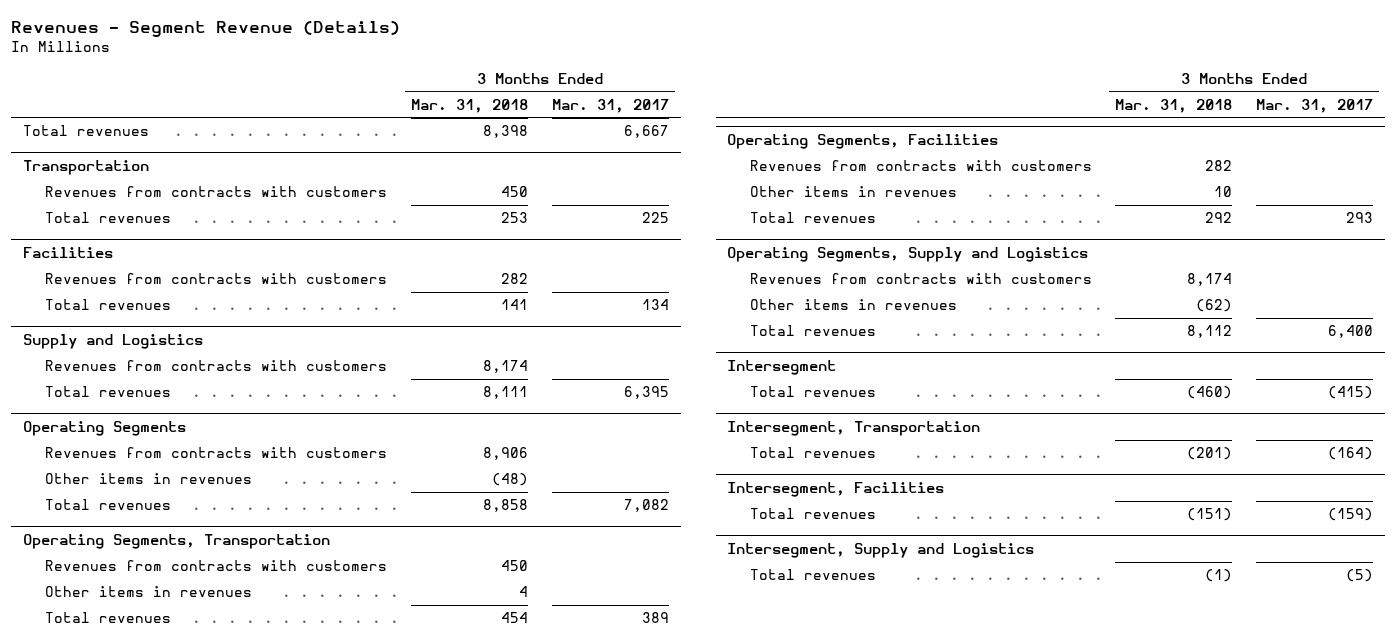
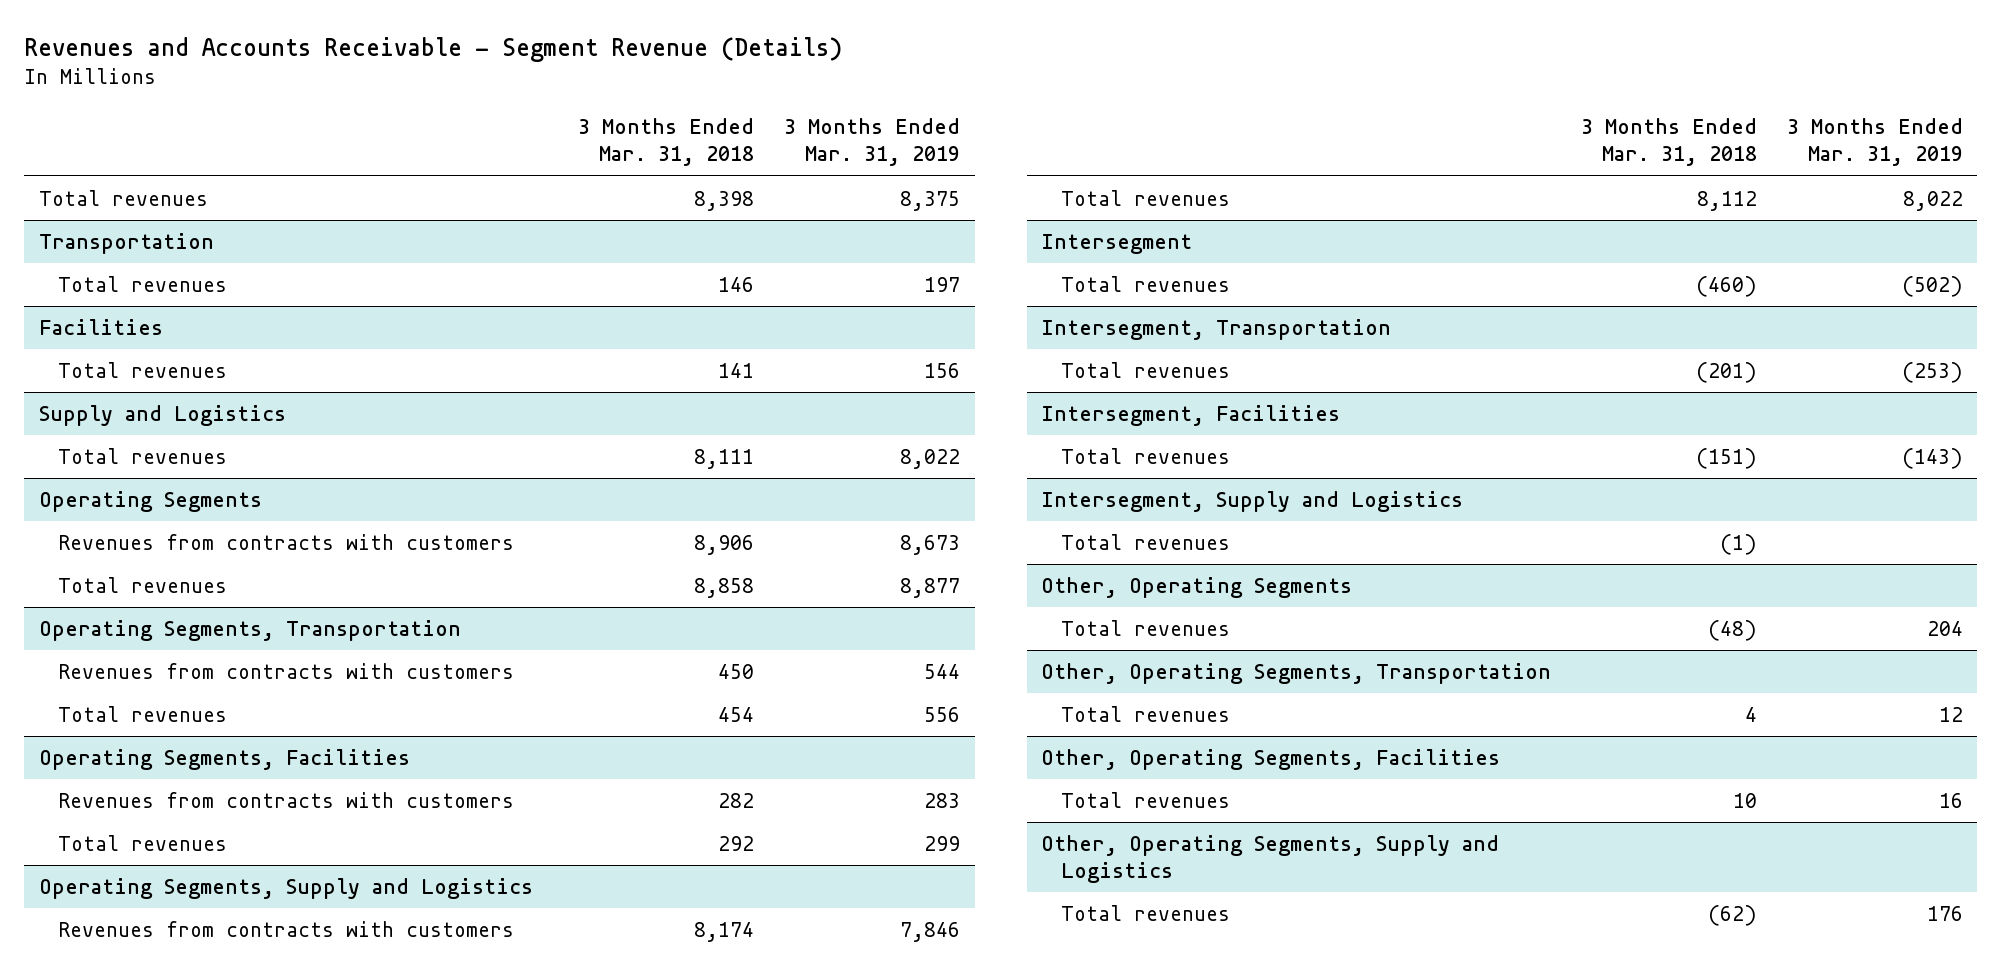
[11,20,401,37] Revenues - Segment Revenue (Details) -> [23,37,842,63] Revenues and Accounts Receivable - Segment Revenue (Details)
[552,98,670,113] Mar. 31, 2017 -> none
none -> [783,118,960,167] 3 Months Ended Mar. 31, 2019
[45,186,388,198] Revenues from contracts with customers -> none
[501,212,529,224] 253 -> [718,276,755,292] 146
[45,273,388,285] Revenues from contracts with customers -> none
[45,360,388,372] Revenues from contracts with customers -> none
[45,473,253,485] Other items in revenues -> none
[45,586,253,598] Other items in revenues -> none
[749,186,957,198] Other items in revenues -> none
[749,299,957,311] Other items in revenues -> none
none -> [1041,576,1353,598] Other, Operating Segments
none -> [1060,619,1230,636] Total revenues
none -> [1041,662,1552,684] Other, Operating Segments, Transportation
none -> [1060,705,1230,722] Total revenues
none -> [1041,748,1501,770] Other, Operating Segments, Facilities
none -> [1060,791,1230,808] Total revenues
none -> [1041,834,1500,883] Other, Operating Segments, Supply and Logistics
none -> [1060,904,1230,921] Total revenues

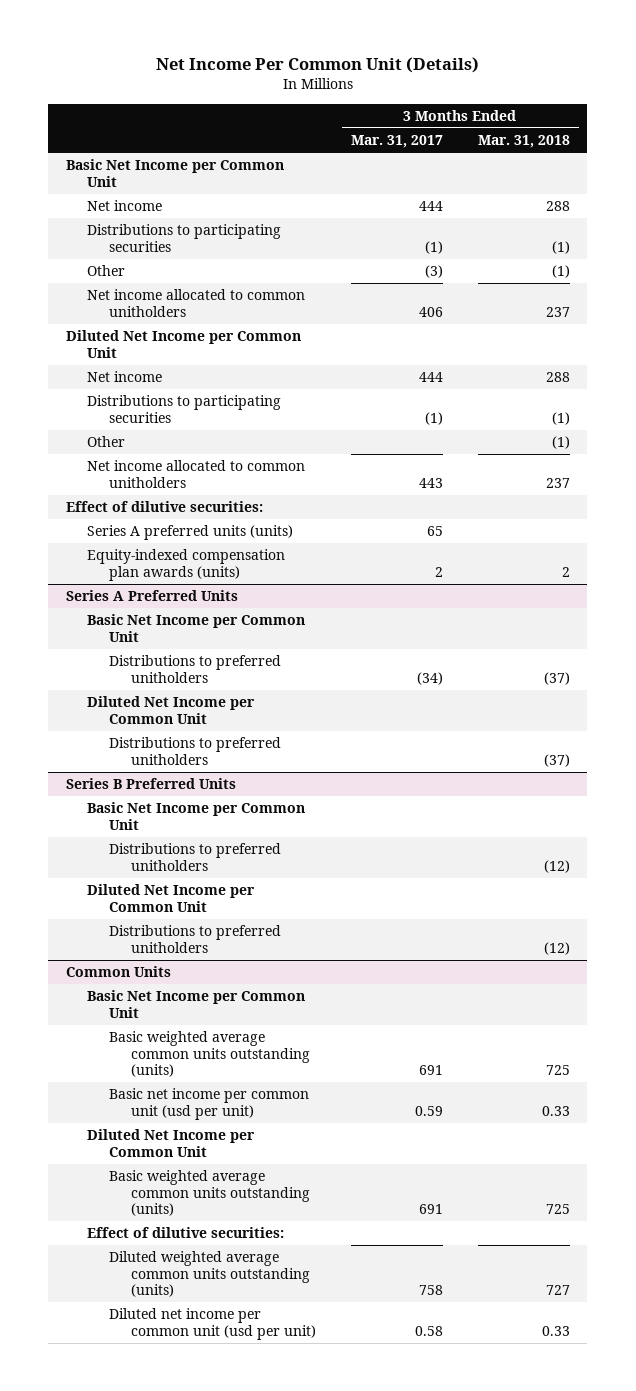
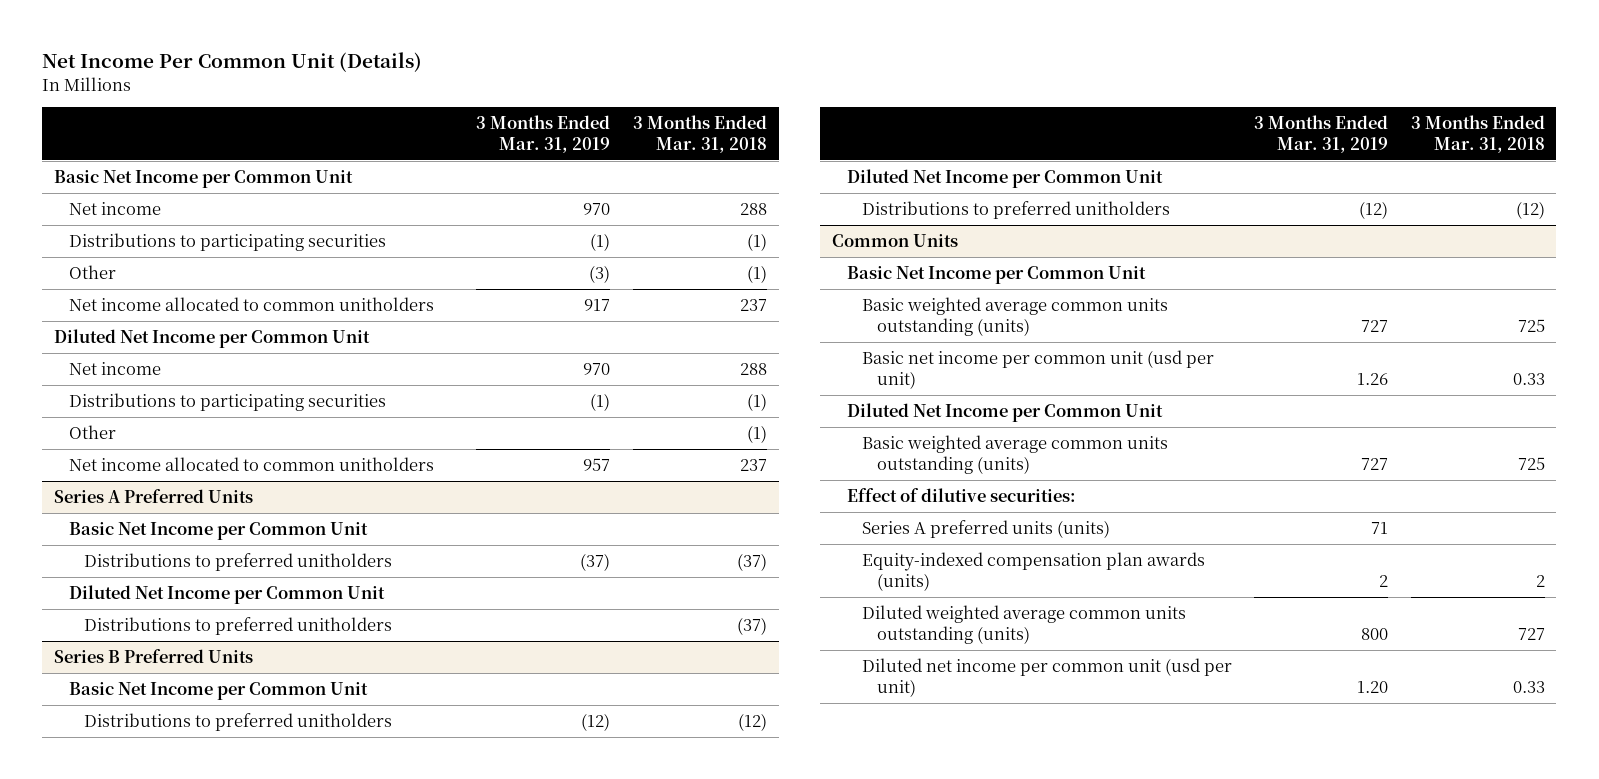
[351,135,444,149] Mar. 31, 2017 -> none
none -> [476,115,611,154] 3 Months Ended Mar. 31, 2019
[65,501,263,513] Effect of dilutive securities: -> none
[87,525,294,541] Series A preferred units (units) -> none
[87,549,286,581] Equity-indexed compensation plan awards (units) -> none
none -> [861,520,1110,539] Series A preferred units (units)
none -> [861,552,1205,591] Equity-indexed compensation plan awards (units)

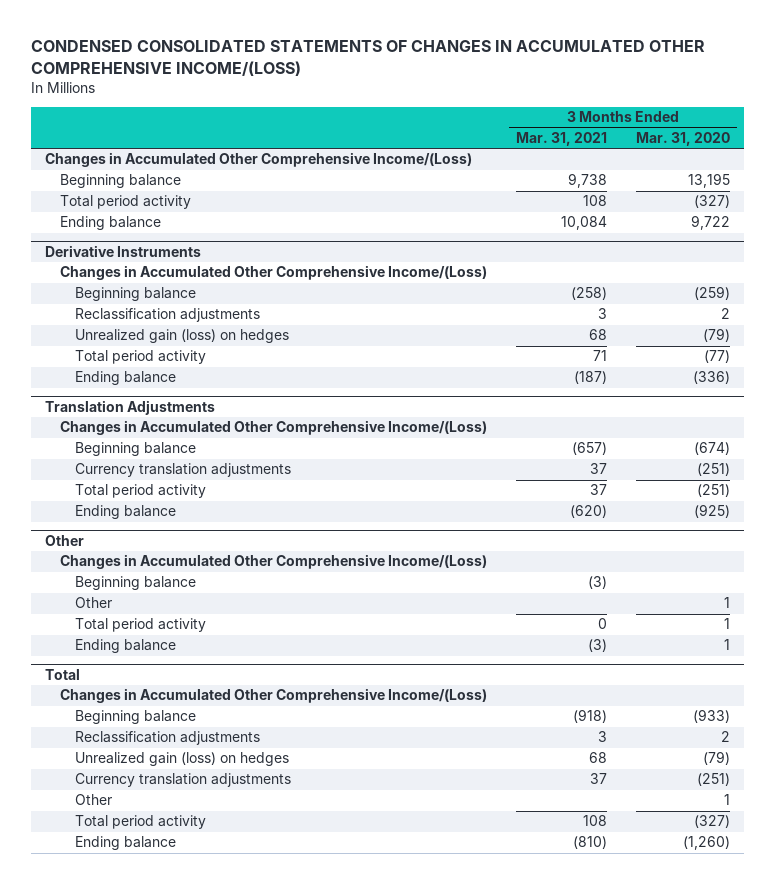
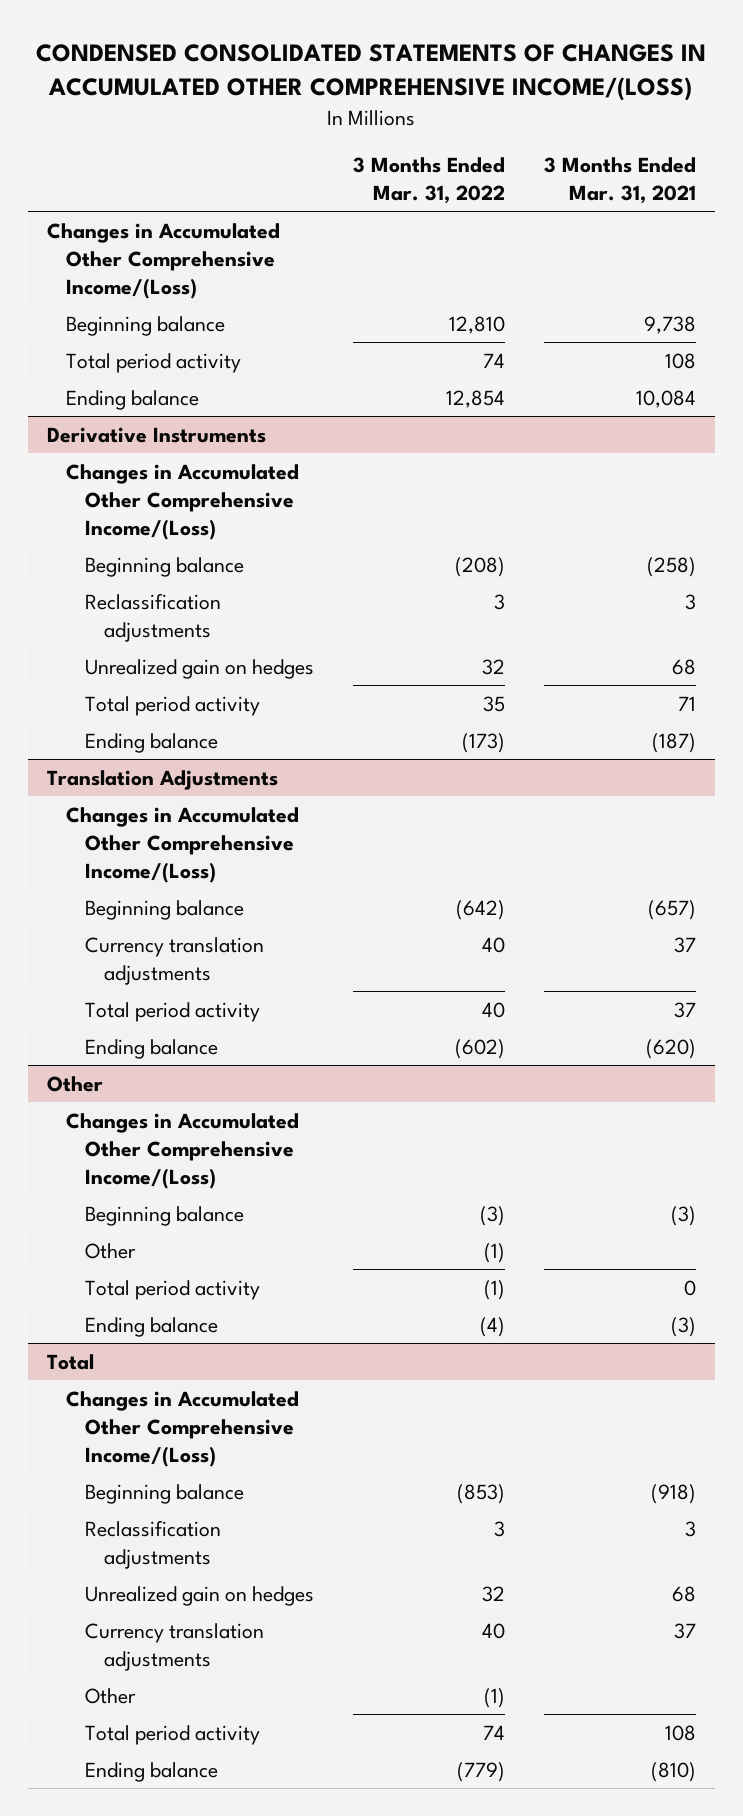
[635,132,730,147] Mar. 31, 2020 -> none
none -> [352,156,505,204] 3 Months Ended Mar. 31, 2022
[75,329,290,344] Unrealized gain (loss) on hedges -> [84,658,314,679] Unrealized gain on hedges
[75,752,290,767] Unrealized gain (loss) on hedges -> [84,1585,314,1606] Unrealized gain on hedges

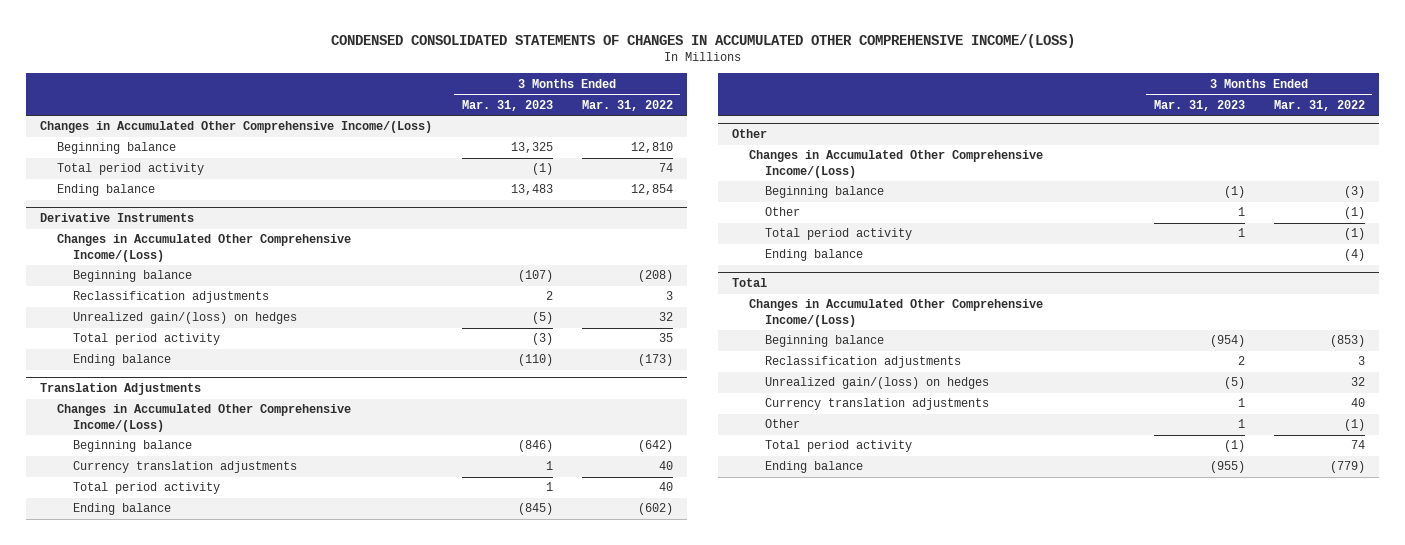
[543,156,696,204] 3 Months Ended Mar. 31, 2021 -> none
none -> [461,99,553,111] Mar. 31, 2023
[84,658,314,679] Unrealized gain on hedges -> [73,312,298,325] Unrealized gain/(loss) on hedges
[84,1585,314,1606] Unrealized gain on hedges -> [765,377,990,390] Unrealized gain/(loss) on hedges

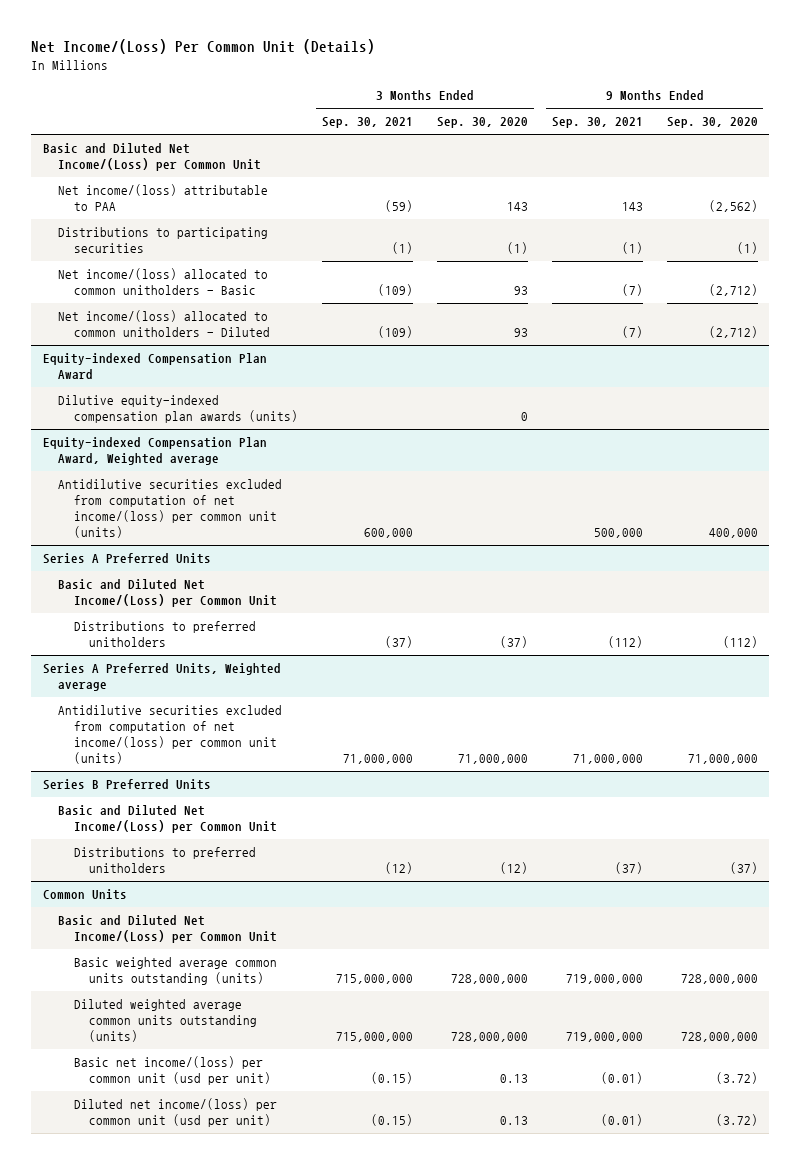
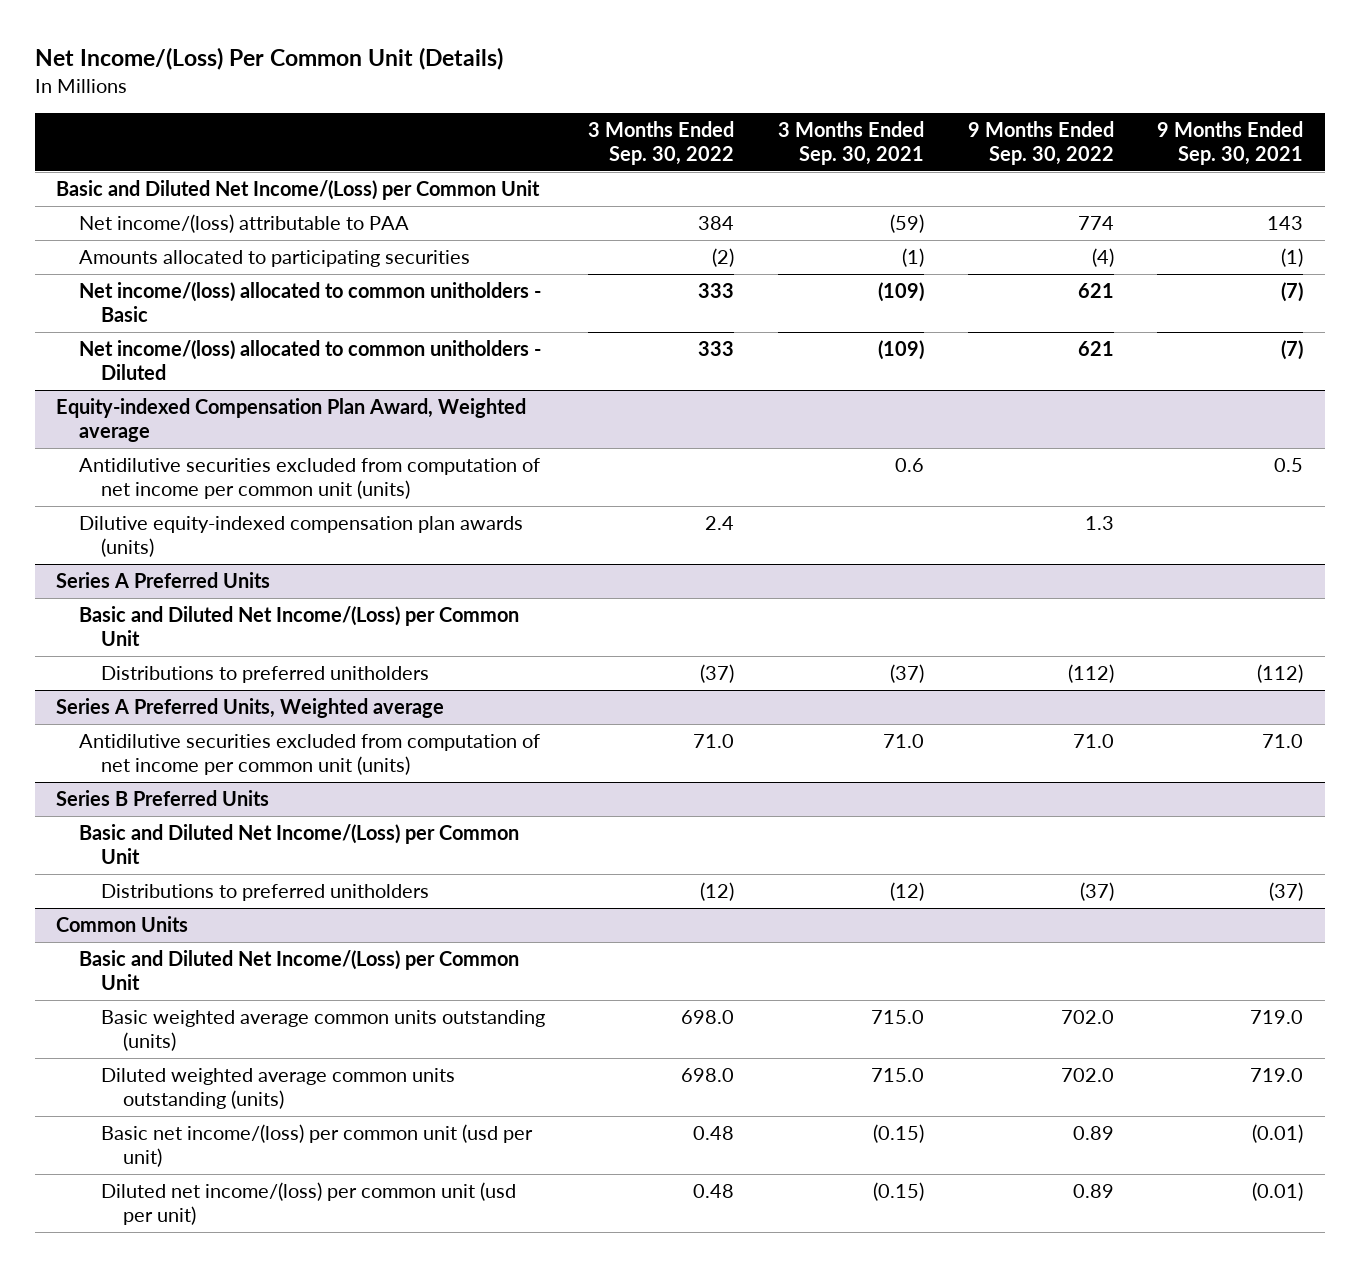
[436,117,528,129] Sep. 30, 2020 -> none
[666,117,758,129] Sep. 30, 2020 -> none
none -> [588,120,735,166] 3 Months Ended Sep. 30, 2022
none -> [967,120,1114,166] 9 Months Ended Sep. 30, 2022
[58,227,269,254] Distributions to participating securities -> [78,250,470,268] Amounts allocated to participating securities
[42,353,267,380] Equity-indexed Compensation Plan Award -> none
[58,395,298,424] Dilutive equity-indexed compensation plan awards (units) -> none
[58,479,283,538] Antidilutive securities excluded from computation of net income/(loss) per common unit (units) -> [78,458,540,500] Antidilutive securities excluded from computation of net income per common unit (units)
[363,527,413,538] 600,000 -> [895,458,925,473] 0.6
[593,527,643,538] 500,000 -> [1274,458,1304,473] 0.5
none -> [78,516,523,558] Dilutive equity-indexed compensation plan awards (units)
[58,705,283,764] Antidilutive securities excluded from computation of net income/(loss) per common unit (units) -> [78,734,540,776] Antidilutive securities excluded from computation of net income per common unit (units)
[342,753,413,764] 71,000,000 -> [883,734,925,749] 71.0
[572,753,643,764] 71,000,000 -> [1262,734,1304,749] 71.0
[335,974,413,985] 715,000,000 -> [871,1010,925,1025] 715.0
[565,974,643,985] 719,000,000 -> [1250,1010,1304,1025] 719.0
[335,1032,413,1043] 715,000,000 -> [871,1068,925,1083] 715.0
[565,1032,643,1043] 719,000,000 -> [1250,1068,1304,1083] 719.0

